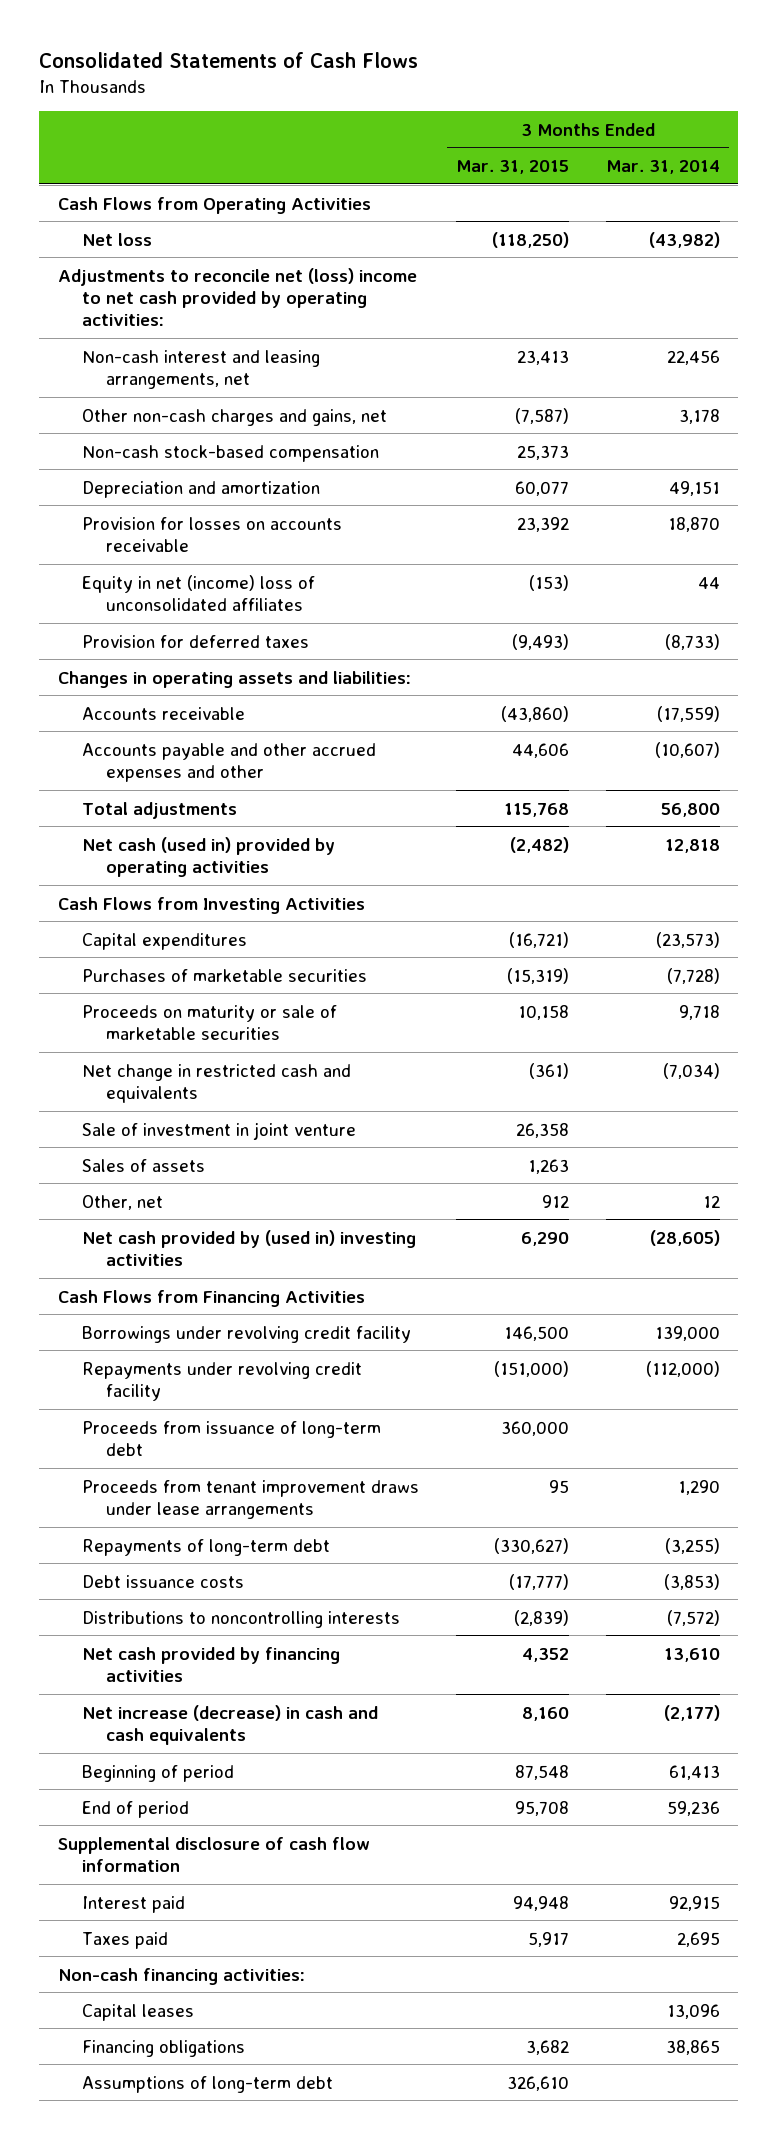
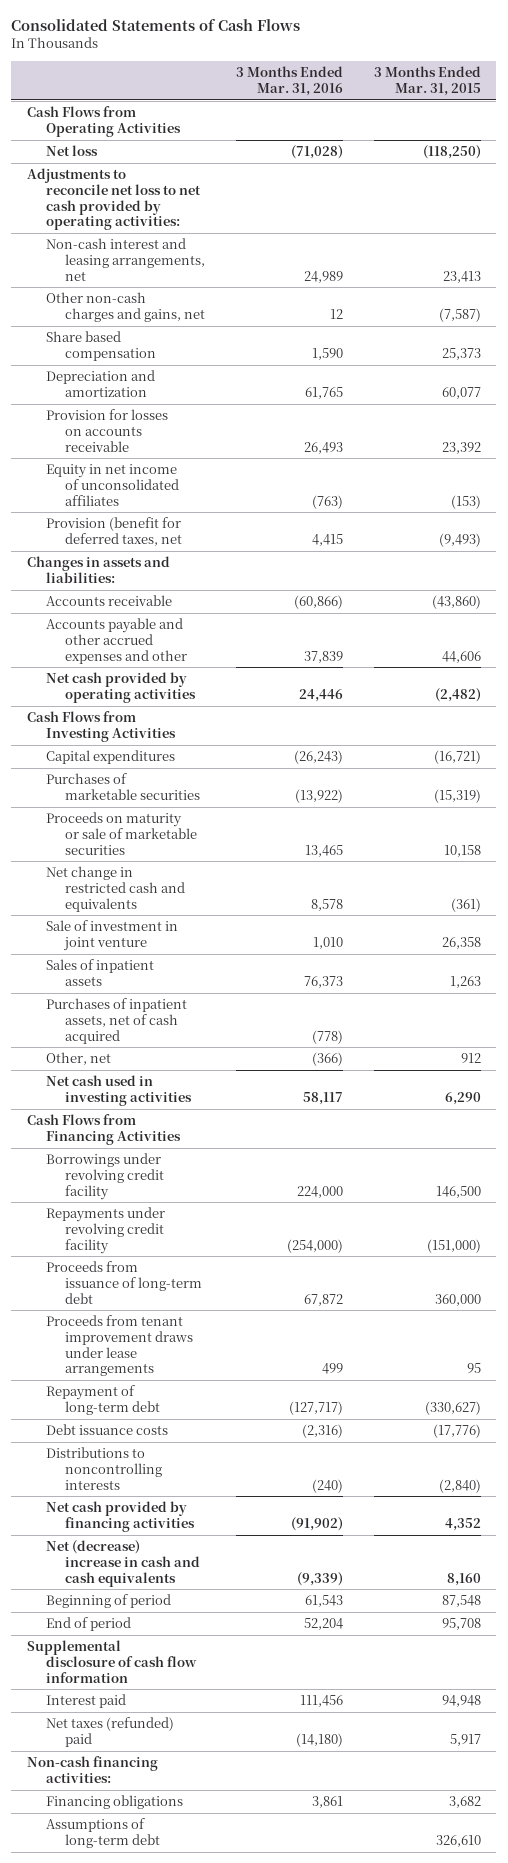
[605,160,720,175] Mar. 31, 2014 -> none
none -> [236,66,344,97] 3 Months Ended Mar. 31, 2016
[57,267,417,327] Adjustments to reconcile net (loss) income to net cash provided by operating activities: -> [26,168,201,231] Adjustments to reconcile net loss to net cash provided by operating activities:
[81,444,379,462] Non-cash stock-based compensation -> [45,331,157,361] Share based compensation
[81,574,315,611] Equity in net (income) loss of unconsolidated affiliates -> [45,464,180,506] Equity in net income of unconsolidated affiliates
[81,634,309,648] Provision for deferred taxes -> [45,517,183,546] Provision (benefit for deferred taxes, net
[57,670,411,688] Changes in operating assets and liabilities: -> [26,556,170,583] Changes in assets and liabilities:
[81,801,237,819] Total adjustments -> none
[81,836,335,877] Net cash (used in) provided by operating activities -> [45,672,197,703] Net cash provided by operating activities
[81,1158,205,1172] Sales of assets -> [45,959,154,986] Sales of inpatient assets
none -> [45,998,187,1044] Purchases of inpatient assets, net of cash acquired
[81,1229,416,1266] Net cash provided by (used in) investing activities -> [45,1075,193,1106] Net cash used in investing activities
[81,1538,330,1556] Repayments of long-term debt -> [45,1385,161,1415] Repayment of long-term debt
[508,1573,569,1590] (17,777) -> [432,1424,481,1439] (17,776)
[513,1609,569,1626] (2,839) -> [438,1478,481,1493] (2,840)
[81,1704,378,1745] Net increase (decrease) in cash and cash equivalents -> [45,1540,201,1587] Net (decrease) increase in cash and cash equivalents
[81,1931,168,1949] Taxes paid -> [45,1717,174,1747] Net taxes (refunded) paid
[81,2003,194,2021] Capital leases -> none

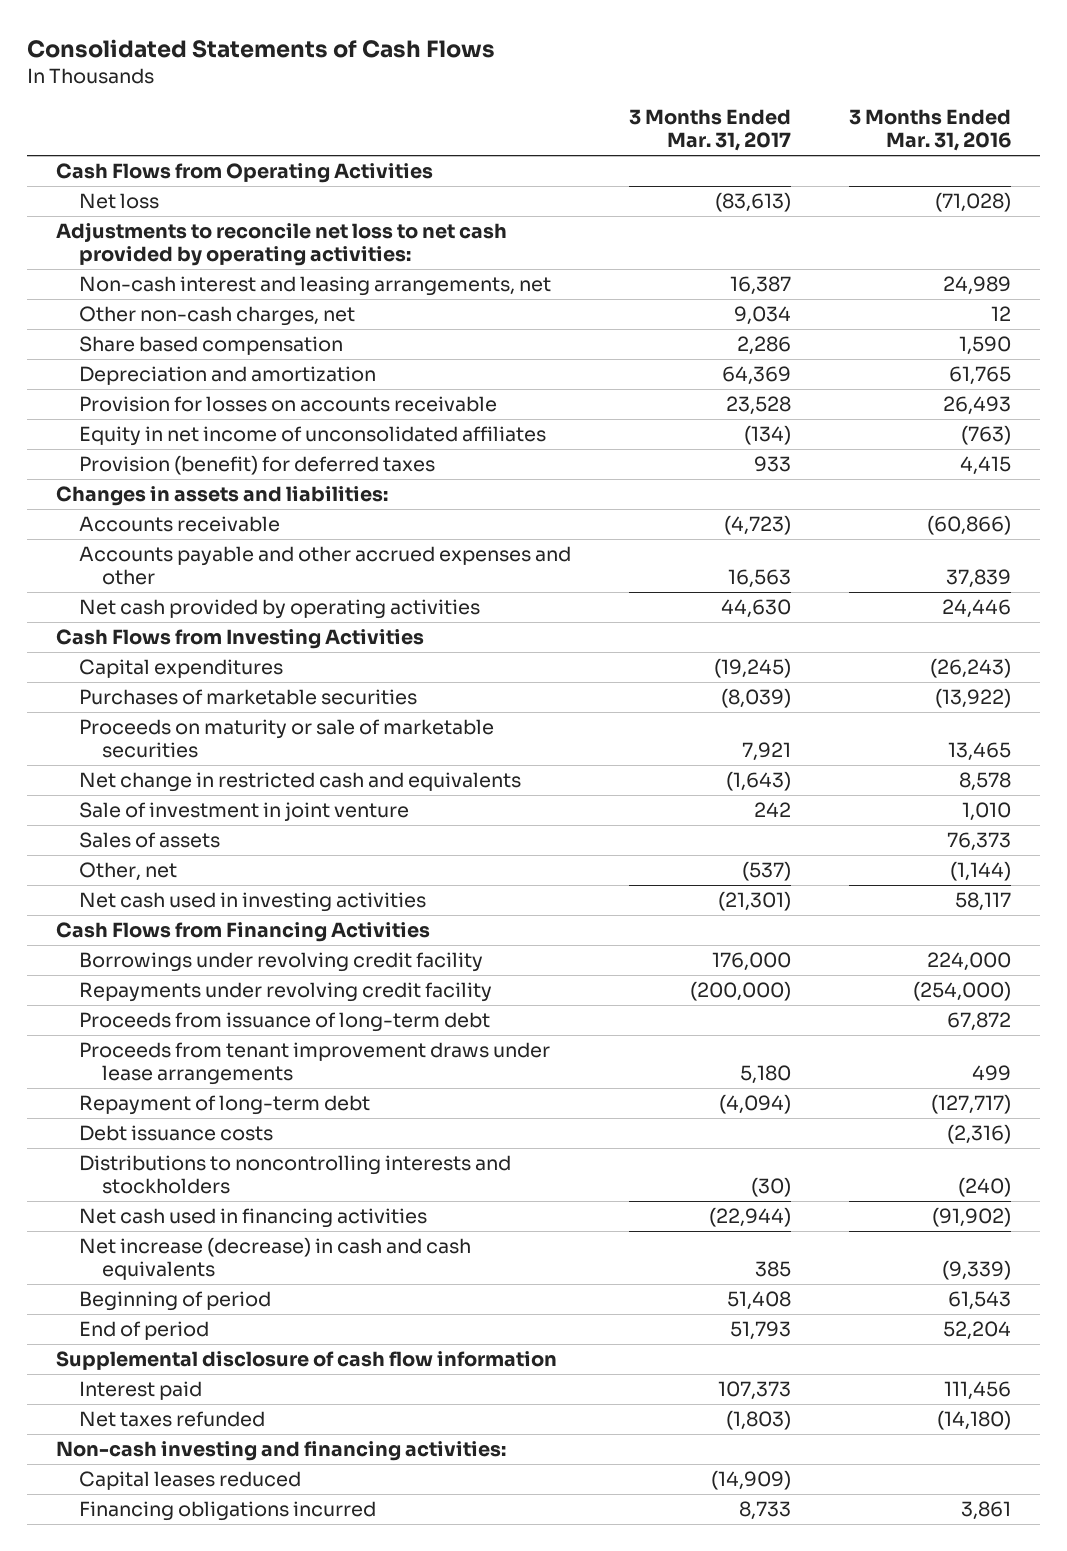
[373,66,481,97] 3 Months Ended Mar. 31, 2015 -> none
none -> [629,109,792,152] 3 Months Ended Mar. 31, 2017
[45,292,206,322] Other non-cash charges and gains, net -> [78,306,355,327] Other non-cash charges, net
[45,517,183,546] Provision (benefit for deferred taxes, net -> [78,455,435,476] Provision (benefit) for deferred taxes
[45,998,187,1044] Purchases of inpatient assets, net of cash acquired -> none
[45,959,154,986] Sales of inpatient assets -> [78,832,220,849] Sales of assets
[312,1052,344,1067] (366) -> [950,861,1012,882] (1,144)
[45,1447,163,1490] Distributions to noncontrolling interests -> [78,1155,511,1194] Distributions to noncontrolling interests and stockholders
[45,1501,196,1532] Net cash provided by financing activities -> [78,1208,427,1229] Net cash used in financing activities
[45,1540,201,1587] Net (decrease) increase in cash and cash equivalents -> [78,1237,471,1280] Net increase (decrease) in cash and cash equivalents
[45,1818,161,1848] Assumptions of long-term debt -> none
[45,1717,174,1747] Net taxes (refunded) paid -> [78,1411,265,1428] Net taxes refunded
[26,1756,158,1783] Non-cash financing activities: -> [55,1441,506,1462] Non-cash investing and financing activities:
none -> [78,1471,301,1491] Capital leases reduced
[45,1795,183,1810] Financing obligations -> [78,1501,376,1522] Financing obligations incurred

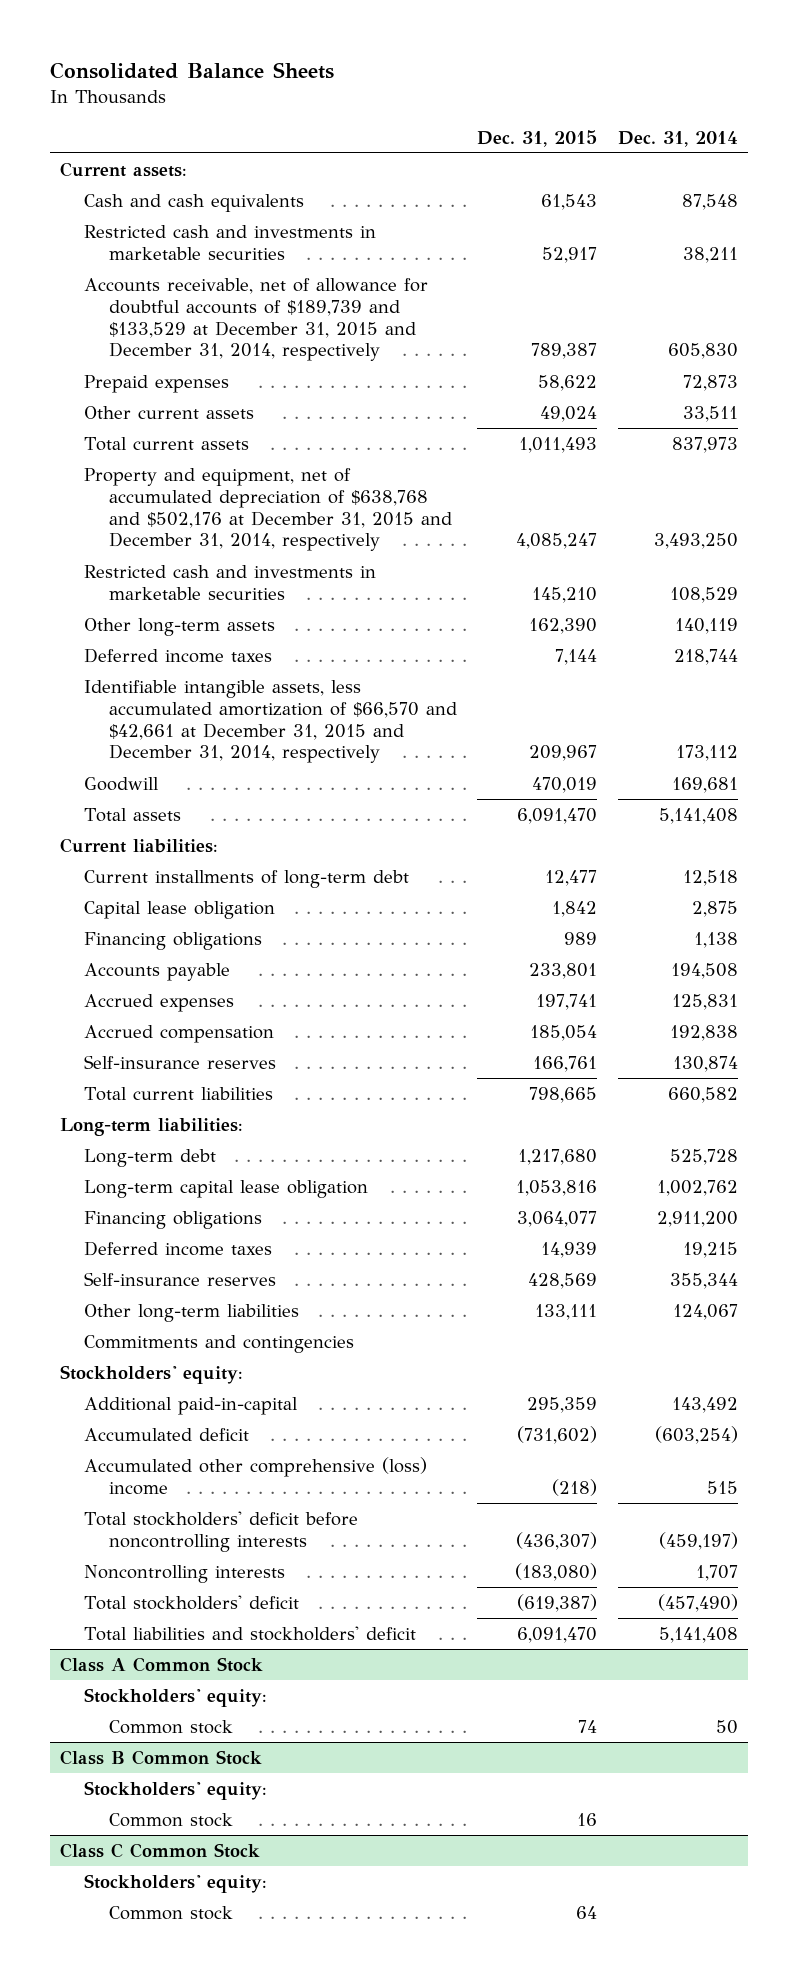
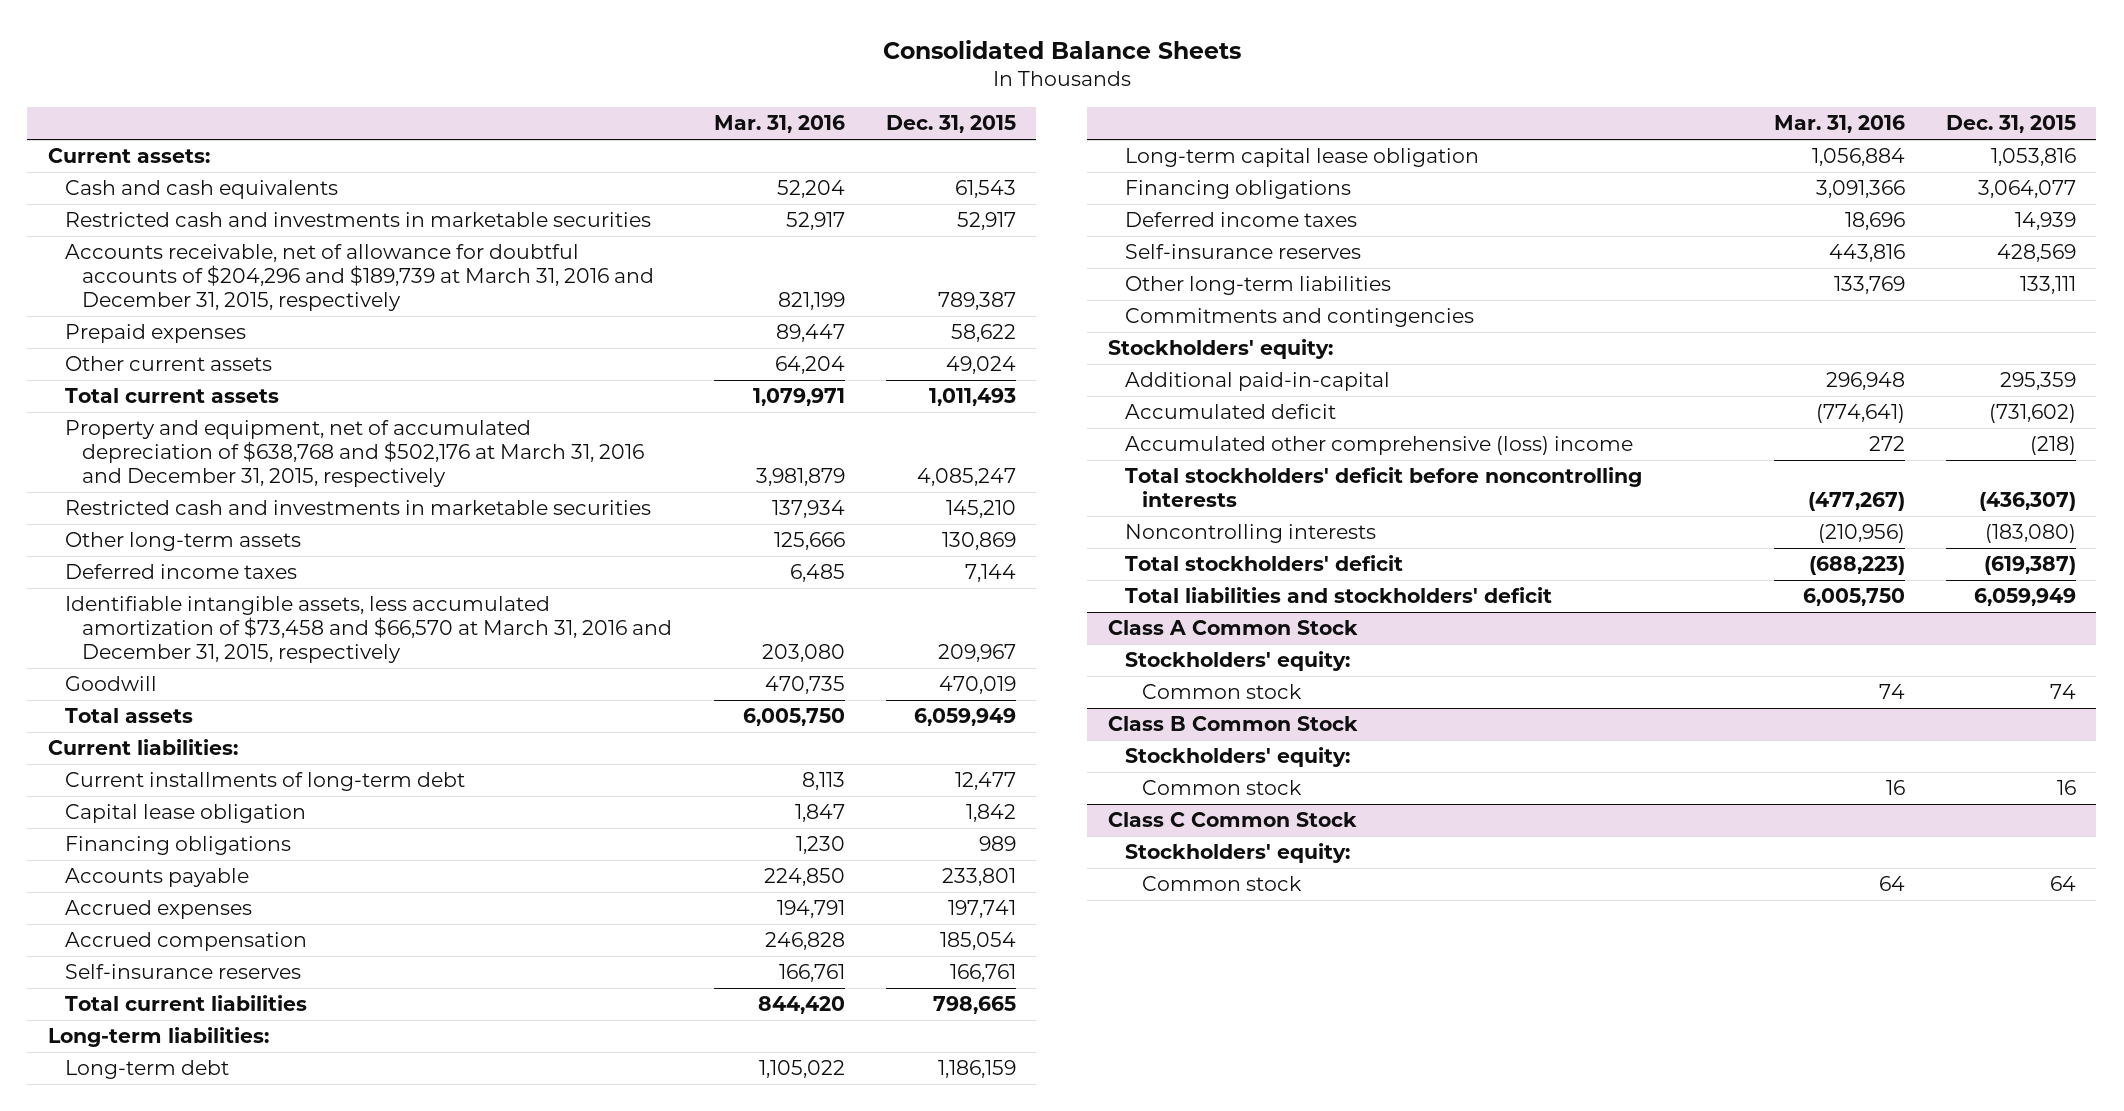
[617,130,738,147] Dec. 31, 2014 -> none
none -> [713,115,845,134] Mar. 31, 2016
[84,277,429,362] Accounts receivable, net of allowance for doubtful accounts of $189,739 and $133,529 at December 31, 2015 and December 31, 2014, respectively -> [65,244,655,311] Accounts receivable, net of allowance for doubtful accounts of $204,296 and $189,739 at March 31, 2016 and December 31, 2015, respectively
[84,467,452,552] Property and equipment, net of accumulated depreciation of $638,768 and $502,176 at December 31, 2015 and December 31, 2014, respectively -> [65,420,645,487] Property and equipment, net of accumulated depreciation of $638,768 and $502,176 at March 31, 2016 and December 31, 2015, respectively
[529,617,598,634] 162,390 -> [941,532,1016,551] 130,869
[84,679,457,764] Identifiable intangible assets, less accumulated amortization of $66,570 and $42,661 at December 31, 2015 and December 31, 2014, respectively -> [65,596,673,663] Identifiable intangible assets, less accumulated amortization of $73,458 and $66,570 at March 31, 2016 and December 31, 2015, respectively
[517,807,598,824] 6,091,470 -> [913,708,1016,727] 6,059,949
[518,1148,598,1165] 1,217,680 -> [937,1060,1016,1079] 1,186,159
[517,1626,598,1643] 6,091,470 -> [1973,588,2076,607] 6,059,949

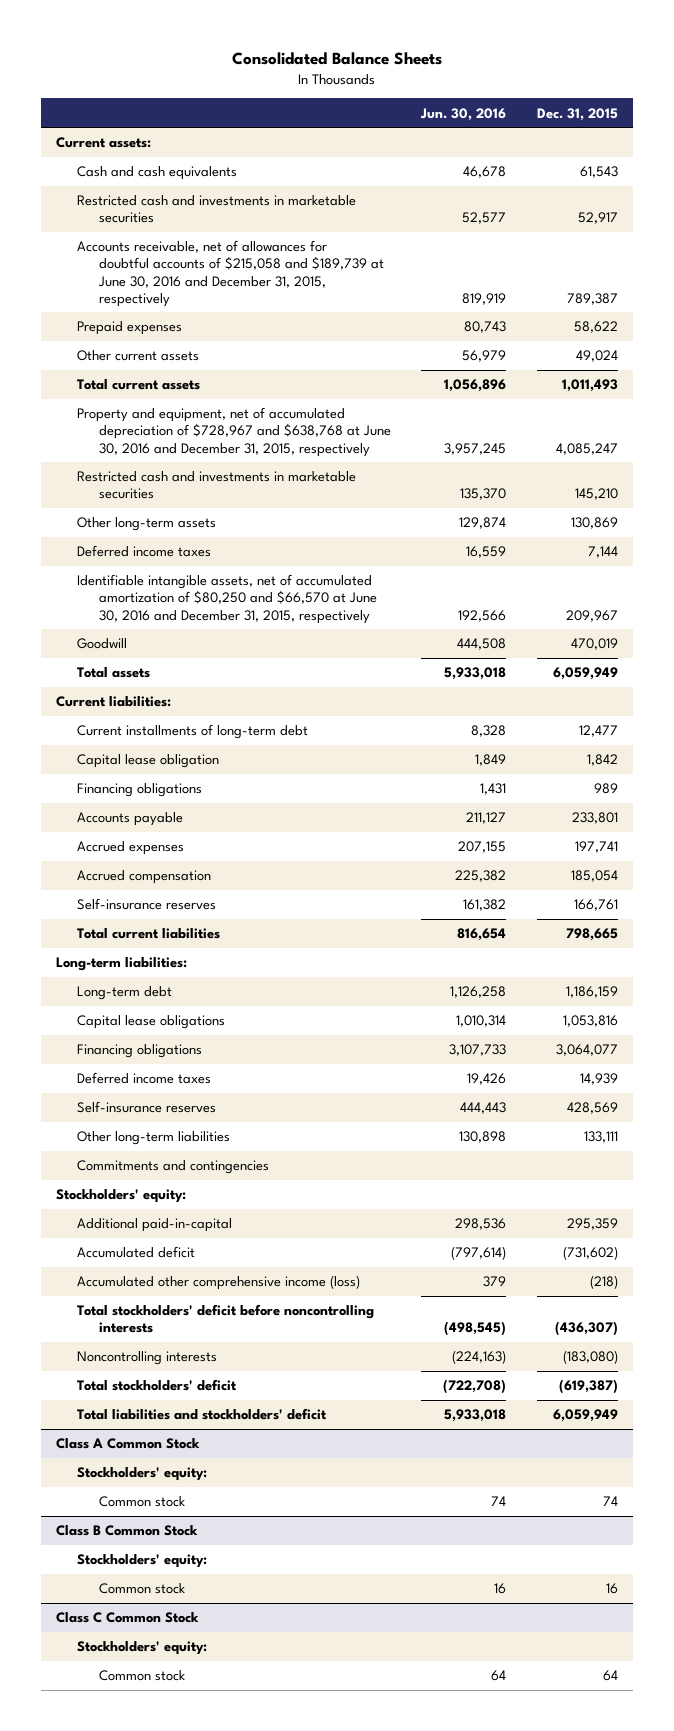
[713,115,845,134] Mar. 31, 2016 -> none
none -> [420,107,507,121] Jun. 30, 2016
[65,244,655,311] Accounts receivable, net of allowance for doubtful accounts of $204,296 and $189,739 at March 31, 2016 and December 31, 2015, respectively -> [77,240,384,307] Accounts receivable, net of allowances for doubtful accounts of $215,058 and $189,739 at June 30, 2016 and December 31, 2015, respectively
[65,420,645,487] Property and equipment, net of accumulated depreciation of $638,768 and $502,176 at March 31, 2016 and December 31, 2015, respectively -> [77,407,391,457] Property and equipment, net of accumulated depreciation of $728,967 and $638,768 at June 30, 2016 and December 31, 2015, respectively
[65,596,673,663] Identifiable intangible assets, less accumulated amortization of $73,458 and $66,570 at March 31, 2016 and December 31, 2015, respectively -> [77,574,377,624] Identifiable intangible assets, net of accumulated amortization of $80,250 and $66,570 at June 30, 2016 and December 31, 2015, respectively
[1125,148,1480,168] Long-term capital lease obligation -> [77,1015,226,1030] Capital lease obligations
[1125,436,1634,456] Accumulated other comprehensive (loss) income -> [77,1275,361,1291] Accumulated other comprehensive income (loss)

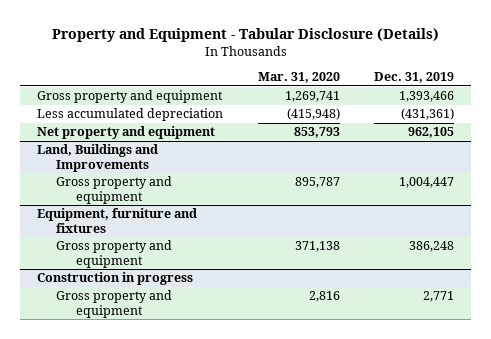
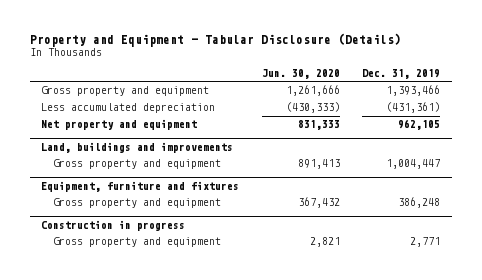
[257,72,340,84] Mar. 31, 2020 -> none
none -> [261,69,340,80] Jun. 30, 2020
[37,144,159,172] Land, Buildings and Improvements -> [41,141,234,153] Land, buildings and improvements

